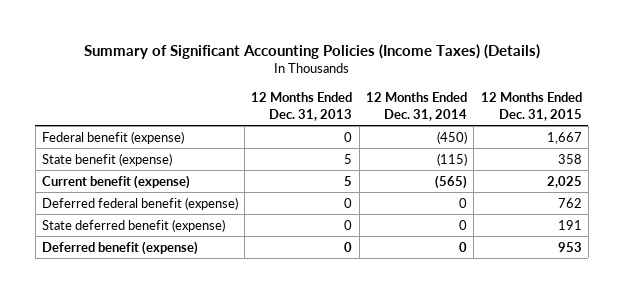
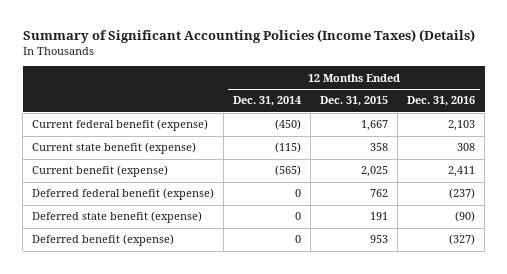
[251,92,353,122] 12 Months Ended Dec. 31, 2013 -> none
none -> [407,96,476,107] Dec. 31, 2016
[41,130,184,144] Federal benefit (expense) -> [32,119,209,132] Current federal benefit (expense)
[41,152,172,166] State benefit (expense) -> [32,142,197,155] Current state benefit (expense)
[41,218,225,232] State deferred benefit (expense) -> [32,211,203,224] Deferred state benefit (expense)

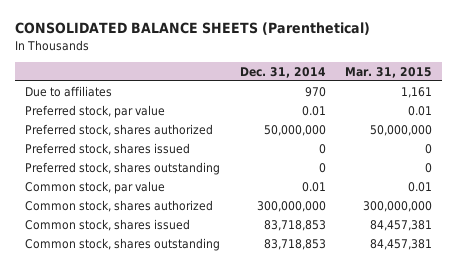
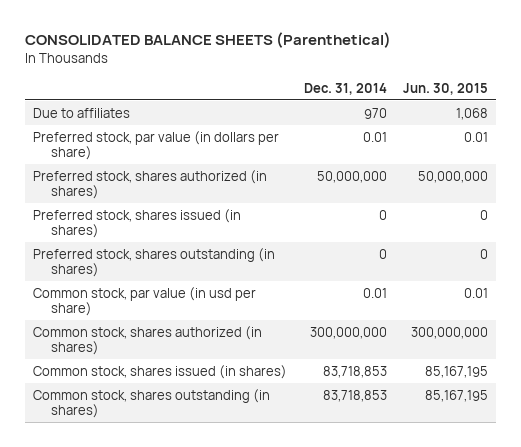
[345,66,433,78] Mar. 31, 2015 -> none
none -> [403,82,489,95] Jun. 30, 2015
[24,105,165,119] Preferred stock, par value -> [33,130,280,160] Preferred stock, par value (in dollars per share)
[24,124,213,137] Preferred stock, shares authorized -> [33,169,268,199] Preferred stock, shares authorized (in shares)
[24,143,190,156] Preferred stock, shares issued -> [33,208,242,238] Preferred stock, shares issued (in shares)
[24,162,220,176] Preferred stock, shares outstanding -> [33,247,276,277] Preferred stock, shares outstanding (in shares)
[24,181,165,195] Common stock, par value -> [33,286,257,316] Common stock, par value (in usd per share)
[24,200,213,213] Common stock, shares authorized -> [33,325,263,355] Common stock, shares authorized (in shares)
[24,219,190,232] Common stock, shares issued -> [33,364,288,379] Common stock, shares issued (in shares)
[24,238,220,252] Common stock, shares outstanding -> [33,388,271,418] Common stock, shares outstanding (in shares)

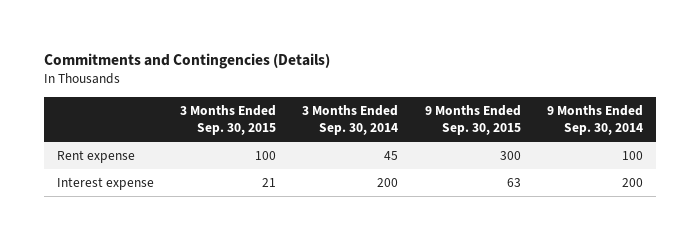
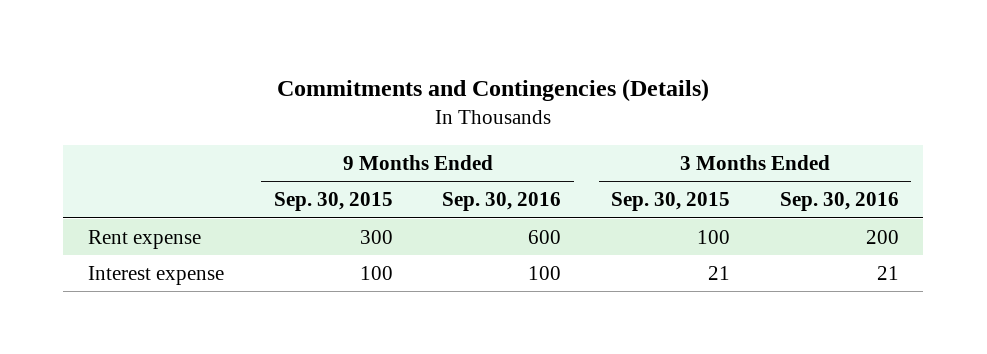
[302,105,399,136] 3 Months Ended Sep. 30, 2014 -> none
[546,105,643,136] 9 Months Ended Sep. 30, 2014 -> none
none -> [442,192,562,212] Sep. 30, 2016
none -> [779,192,899,212] Sep. 30, 2016
[506,178,521,188] 63 -> [359,265,393,280] 100

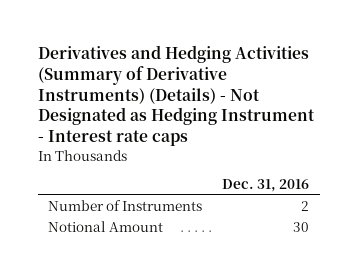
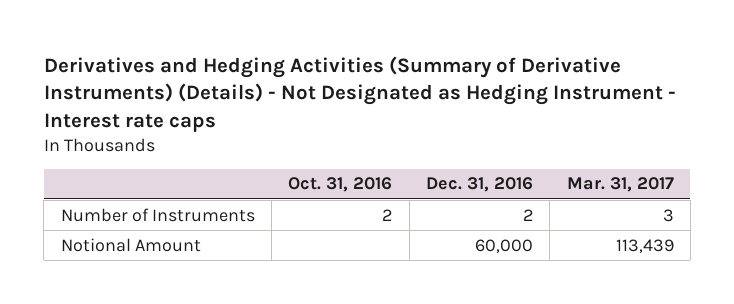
none -> [288,177,393,193] Oct. 31, 2016
none -> [566,177,674,193] Mar. 31, 2017
[293,222,310,233] 30 -> [474,238,533,253] 60,000

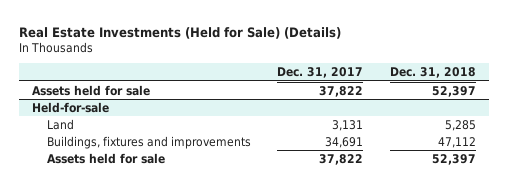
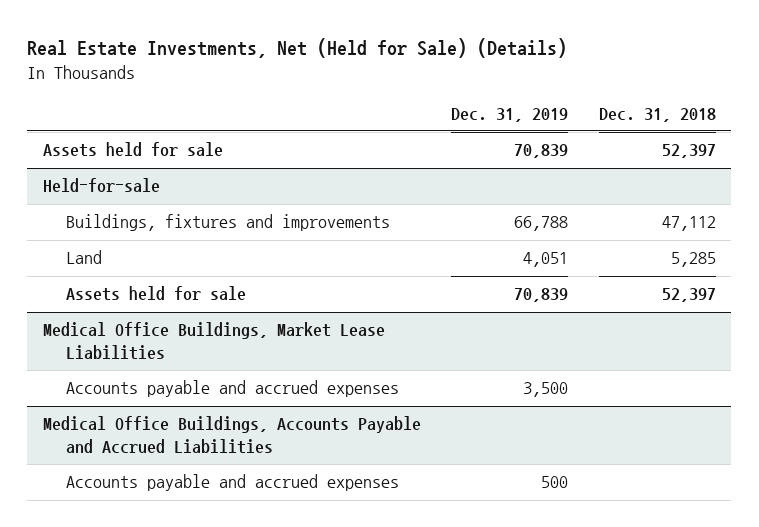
[19,26,342,39] Real Estate Investments (Held for Sale) (Details) -> [27,38,568,59] Real Estate Investments, Net (Held for Sale) (Details)
[277,67,364,79] Dec. 31, 2017 -> none
none -> [451,107,569,122] Dec. 31, 2019
[46,118,74,130] Land -> [65,250,102,265] Land
none -> [42,322,385,360] Medical Office Buildings, Market Lease Liabilities
none -> [65,380,399,398] Accounts payable and accrued expenses
none -> [42,416,421,454] Medical Office Buildings, Accounts Payable and Accrued Liabilities
none -> [65,474,399,492] Accounts payable and accrued expenses

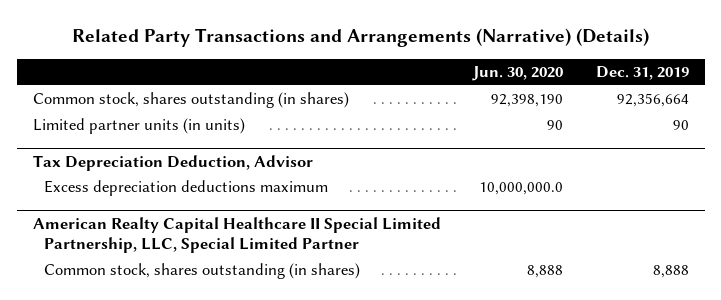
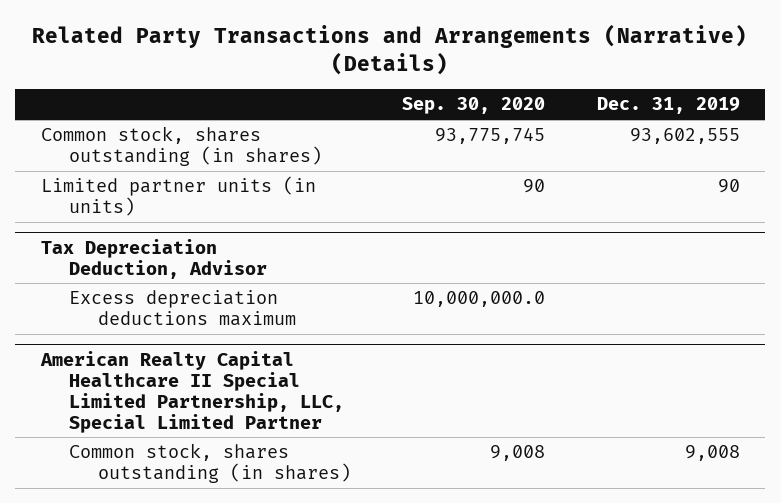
[472,66,564,82] Jun. 30, 2020 -> none
none -> [402,97,546,115] Sep. 30, 2020
[616,93,689,108] 92,356,664 -> [629,128,740,145] 93,602,555
[652,265,689,279] 8,888 -> [684,445,740,462] 9,008

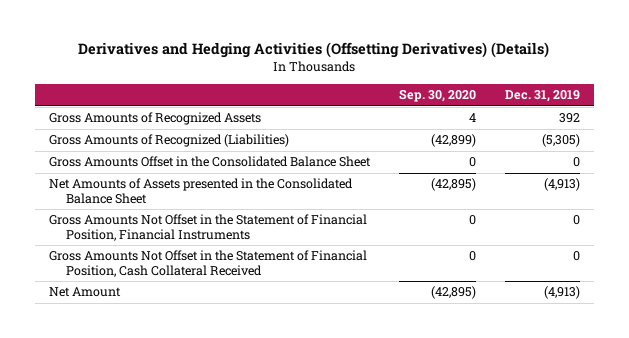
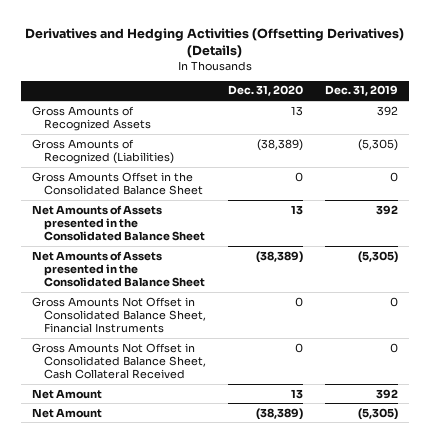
[398,89,476,103] Sep. 30, 2020 -> none
none -> [228,85,304,97] Dec. 31, 2020
[543,178,580,192] (4,913) -> [376,204,399,215] 392
none -> [31,250,205,288] Net Amounts of Assets presented in the Consolidated Balance Sheet
[49,214,368,241] Gross Amounts Not Offset in the Statement of Financial Position, Financial Instruments -> [31,296,206,334] Gross Amounts Not Offset in Consolidated Balance Sheet, Financial Instruments
[49,250,368,277] Gross Amounts Not Offset in the Statement of Financial Position, Cash Collateral Received -> [31,342,206,380] Gross Amounts Not Offset in Consolidated Balance Sheet, Cash Collateral Received
[543,286,580,300] (4,913) -> [376,388,399,399] 392
none -> [31,407,102,418] Net Amount

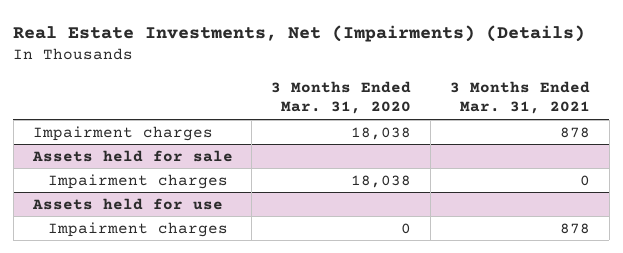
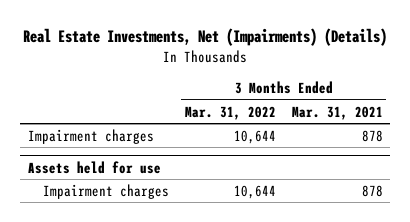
[271,81,412,115] 3 Months Ended Mar. 31, 2020 -> none
none -> [184,105,276,120] Mar. 31, 2022
[31,149,233,162] Assets held for sale -> none
[48,173,229,189] Impairment charges -> none

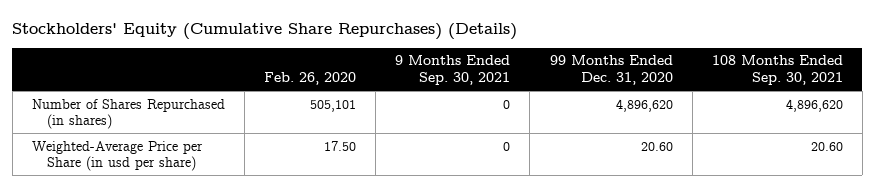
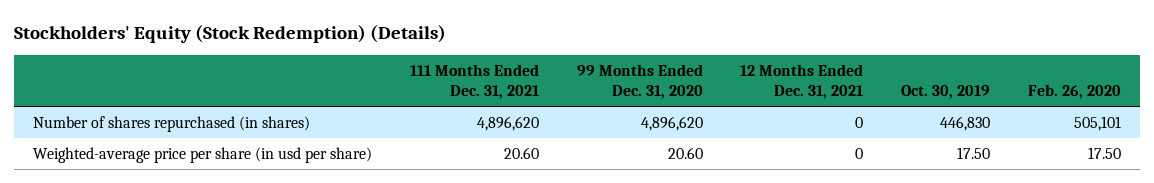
[12,22,518,40] Stockholders' Equity (Cumulative Share Repurchases) (Details) -> [13,24,446,43] Stockholders' Equity (Stock Redemption) (Details)
[395,55,511,86] 9 Months Ended Sep. 30, 2021 -> none
[711,55,843,86] 108 Months Ended Sep. 30, 2021 -> none
none -> [409,64,539,100] 111 Months Ended Dec. 31, 2021
none -> [740,64,864,100] 12 Months Ended Dec. 31, 2021
none -> [901,85,991,100] Oct. 30, 2019
[32,98,226,130] Number of Shares Repurchased (in shares) -> [32,115,310,132] Number of shares repurchased (in shares)
[32,140,204,172] Weighted-Average Price per Share (in usd per share) -> [32,146,372,163] Weighted-average price per share (in usd per share)

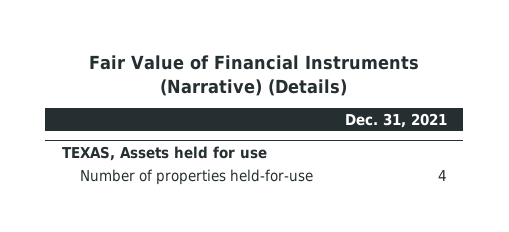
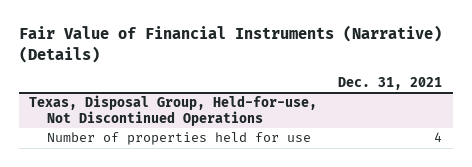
[61,145,267,161] TEXAS, Assets held for use -> none
none -> [29,95,318,126] Texas, Disposal Group, Held-for-use, Not Discontinued Operations
[79,169,313,186] Number of properties held-for-use -> [46,132,311,146] Number of properties held for use

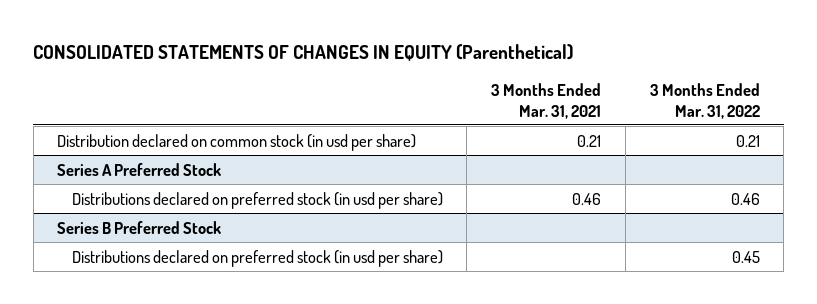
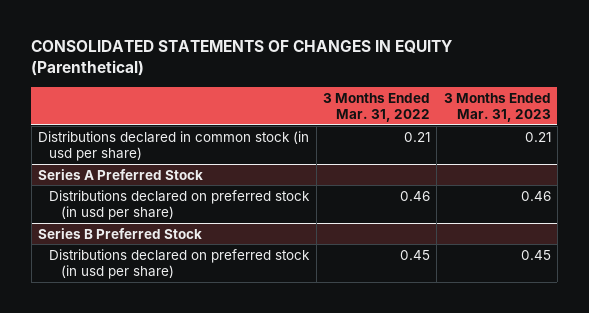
[491,83,602,119] 3 Months Ended Mar. 31, 2021 -> none
none -> [443,92,551,123] 3 Months Ended Mar. 31, 2023
[57,133,417,151] Distribution declared on common stock (in usd per share) -> [37,130,309,162] Distributions declared in common stock (in usd per share)

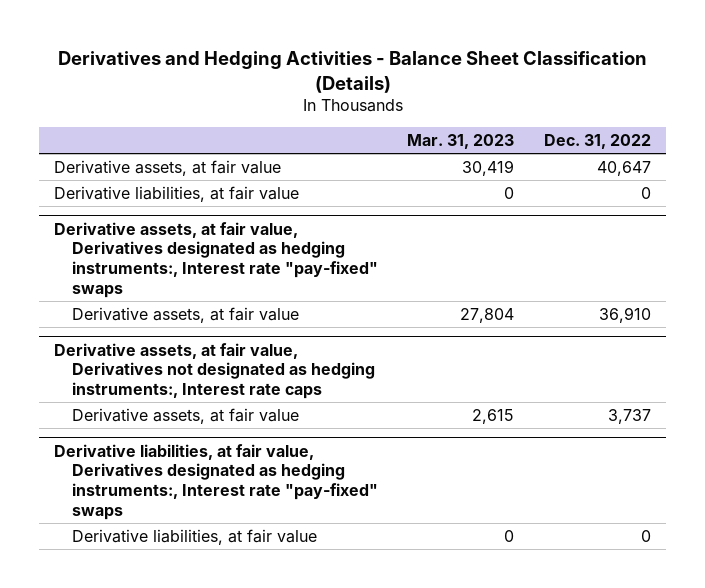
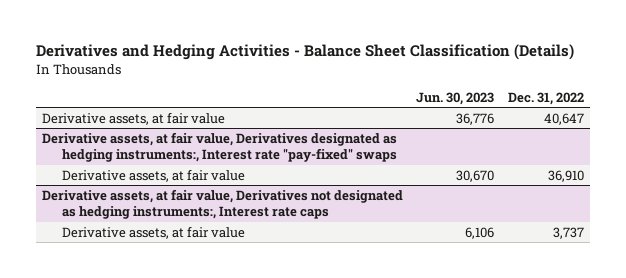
[407,134,515,150] Mar. 31, 2023 -> none
none -> [416,91,495,105] Jun. 30, 2023
[54,185,300,202] Derivative liabilities, at fair value -> none
[54,443,378,520] Derivative liabilities, at fair value, Derivatives designated as hedging instruments:, Interest rate "pay-fixed" swaps -> none
[71,528,317,545] Derivative liabilities, at fair value -> none

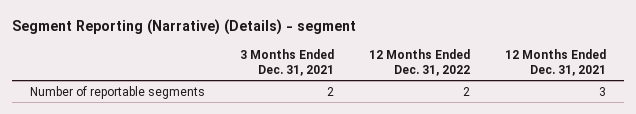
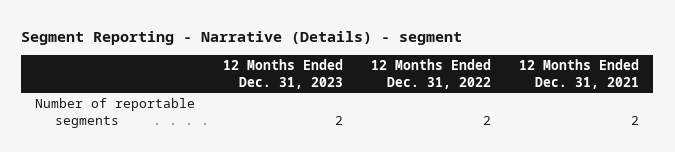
[12,19,357,36] Segment Reporting (Narrative) (Details) - segment -> [21,30,463,45] Segment Reporting - Narrative (Details) - segment
[240,48,335,77] 3 Months Ended Dec. 31, 2021 -> none
none -> [223,59,344,89] 12 Months Ended Dec. 31, 2023
[599,86,607,96] 3 -> [631,115,640,125] 2

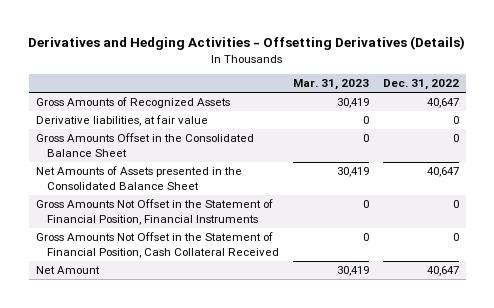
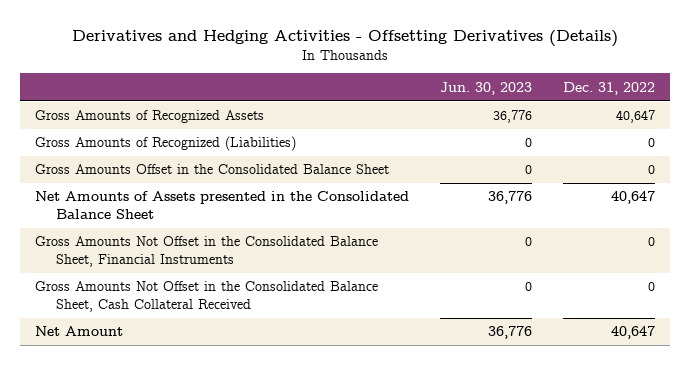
[292,79,369,91] Mar. 31, 2023 -> none
none -> [440,81,533,95] Jun. 30, 2023
[35,115,208,127] Derivative liabilities, at fair value -> [35,136,297,152] Gross Amounts of Recognized (Liabilities)
[35,199,273,226] Gross Amounts Not Offset in the Statement of Financial Position, Financial Instruments -> [35,236,379,267] Gross Amounts Not Offset in the Consolidated Balance Sheet, Financial Instruments
[35,232,280,259] Gross Amounts Not Offset in the Statement of Financial Position, Cash Collateral Received -> [35,281,379,312] Gross Amounts Not Offset in the Consolidated Balance Sheet, Cash Collateral Received

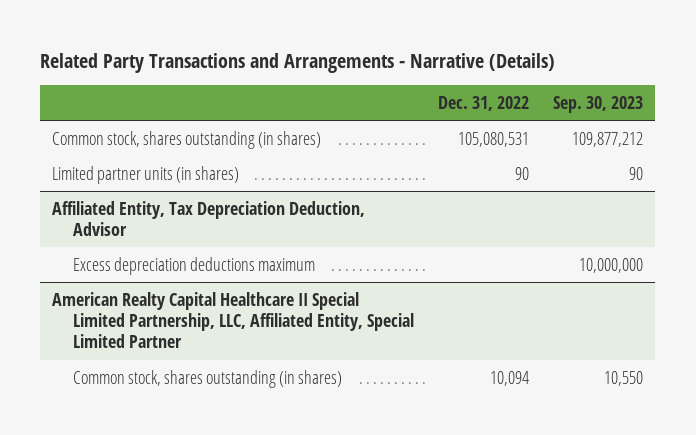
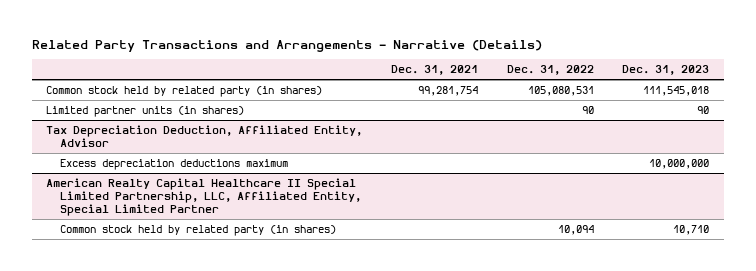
[553,95,644,113] Sep. 30, 2023 -> none
none -> [391,65,479,76] Dec. 31, 2021
none -> [622,65,710,76] Dec. 31, 2023
[52,130,322,149] Common stock, shares outstanding (in shares) -> [46,85,323,97] Common stock held by related party (in shares)
[52,200,366,237] Affiliated Entity, Tax Depreciation Deduction, Advisor -> [46,124,363,147] Tax Depreciation Deduction, Affiliated Entity, Advisor
[73,369,343,388] Common stock, shares outstanding (in shares) -> [60,224,337,236] Common stock held by related party (in shares)

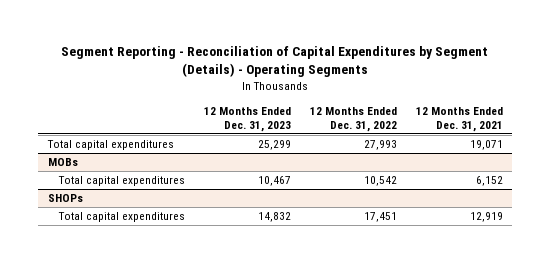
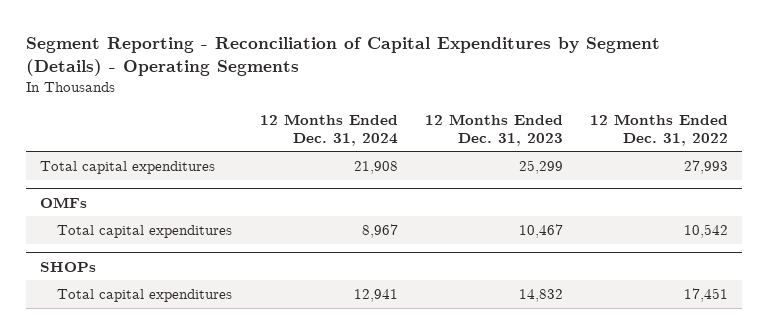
[415,106,503,133] 12 Months Ended Dec. 31, 2021 -> none
none -> [259,113,398,146] 12 Months Ended Dec. 31, 2024
[47,157,78,166] MOBs -> [40,196,88,208] OMFs

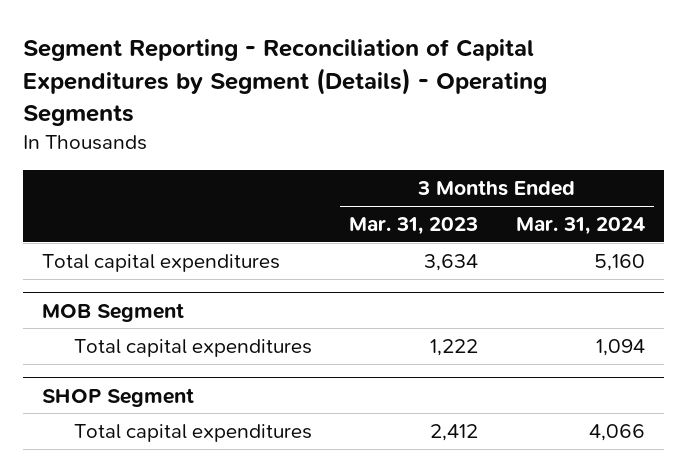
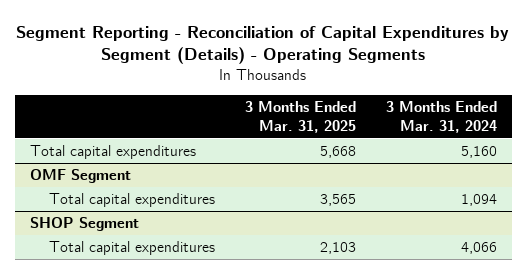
[349,217,479,236] Mar. 31, 2023 -> none
none -> [245,100,357,133] 3 Months Ended Mar. 31, 2025
[42,302,185,322] MOB Segment -> [29,169,131,184] OMF Segment

